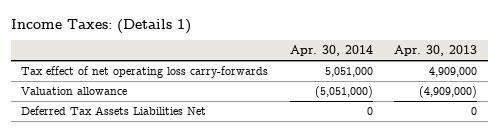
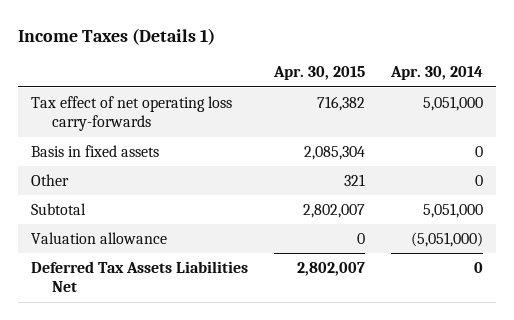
[10,18,191,34] Income Taxes: (Details 1) -> [18,28,216,46] Income Taxes (Details 1)
[394,45,478,57] Apr. 30, 2013 -> none
none -> [273,66,366,81] Apr. 30, 2015
none -> [31,144,160,157] Basis in fixed assets
none -> [31,173,70,186] Other
none -> [31,202,87,215] Subtotal

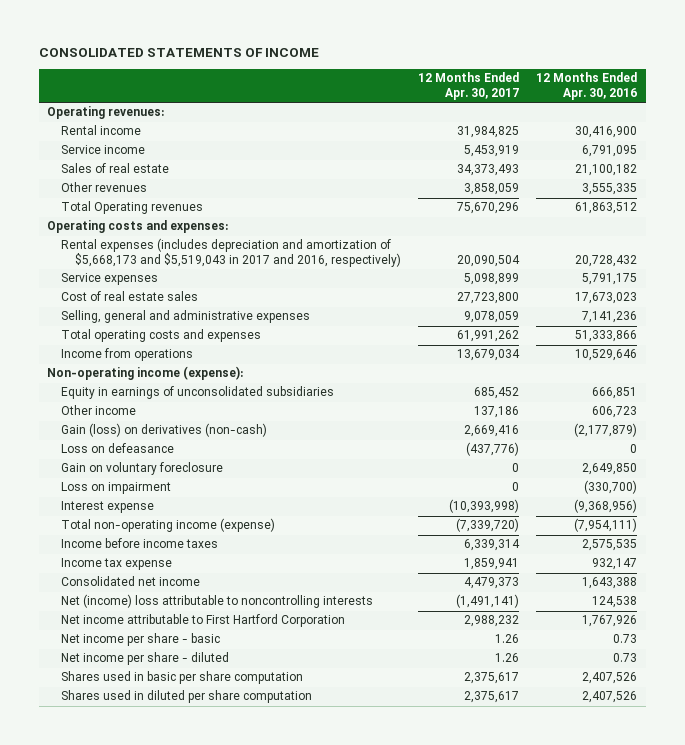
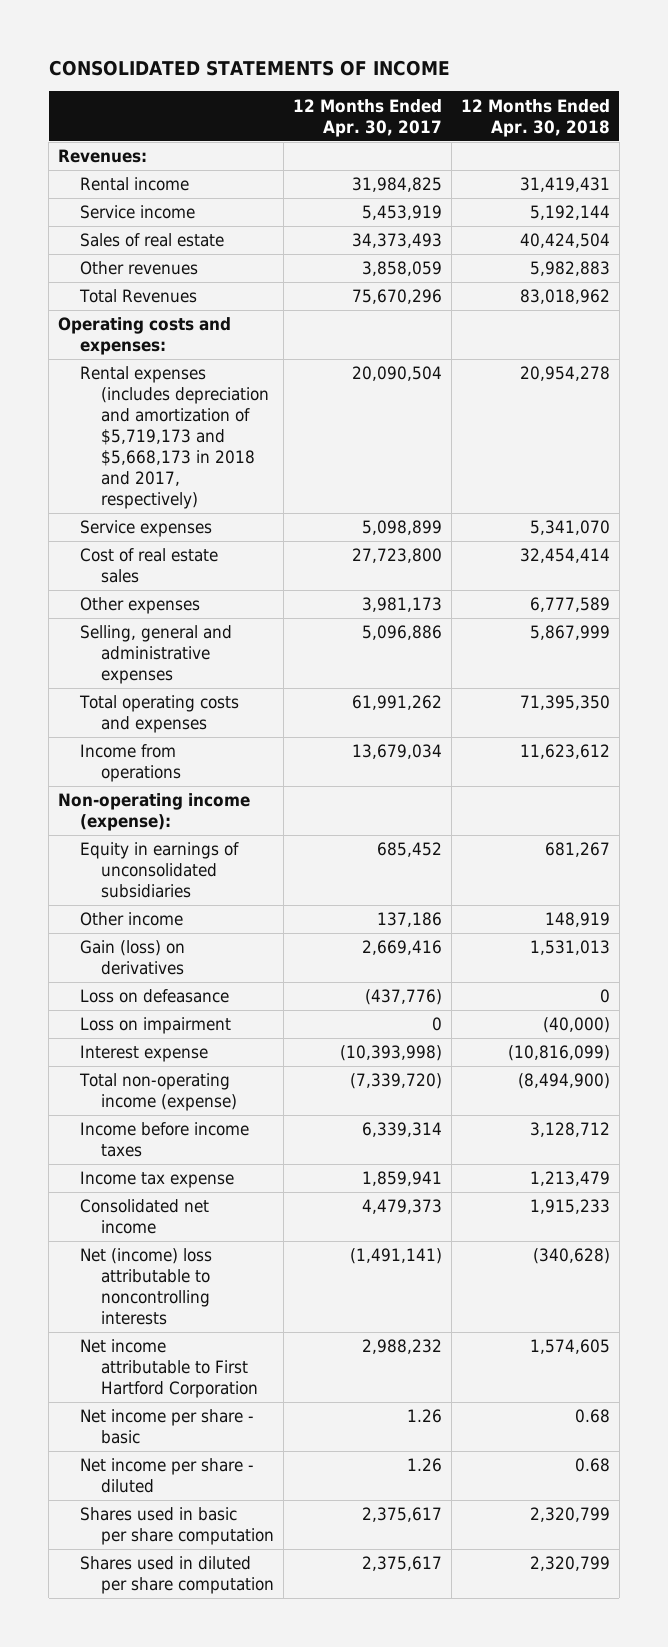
[536,72,638,101] 12 Months Ended Apr. 30, 2016 -> none
none -> [460,98,610,137] 12 Months Ended Apr. 30, 2018
[47,106,165,120] Operating revenues: -> [58,149,148,164] Revenues:
[61,201,204,215] Total Operating revenues -> [78,289,197,304] Total Revenues
[61,238,402,268] Rental expenses (includes depreciation and amortization of $5,668,173 and $5,519,043 in 2017 and 2016, respectively) -> [79,366,270,510] Rental expenses (includes depreciation and amortization of $5,719,173 and $5,668,173 in 2018 and 2017, respectively)
none -> [79,597,200,615] Other expenses
[464,311,520,324] 9,078,059 -> [362,625,443,641] 5,096,886
[61,423,268,438] Gain (loss) on derivatives (non-cash) -> [79,940,185,976] Gain (loss) on derivatives
[61,462,224,476] Gain on voluntary foreclosure -> none

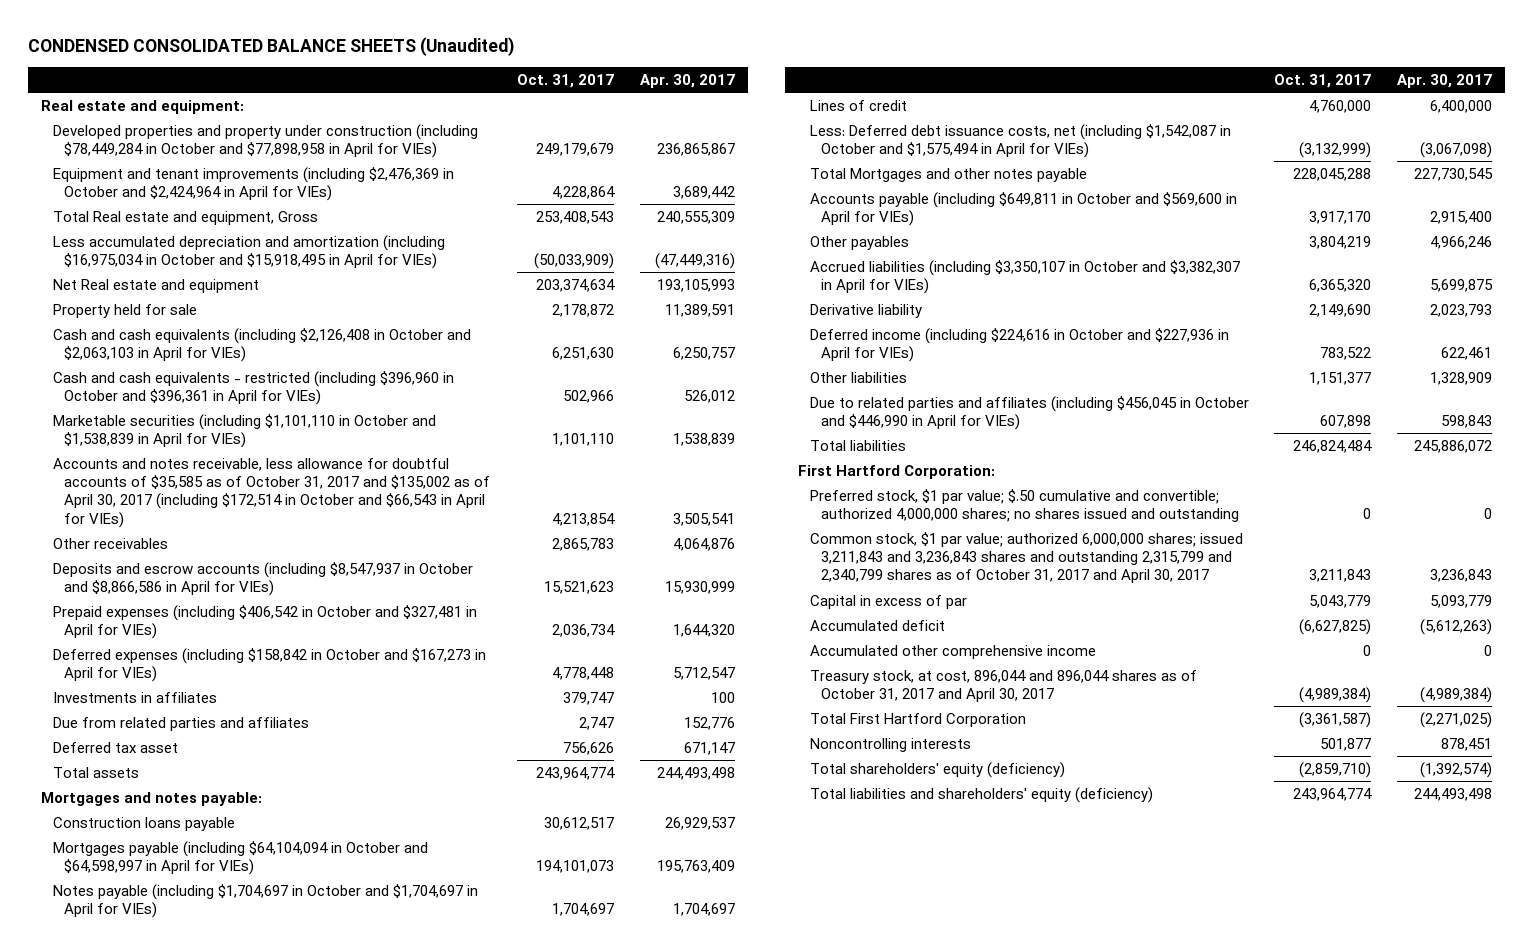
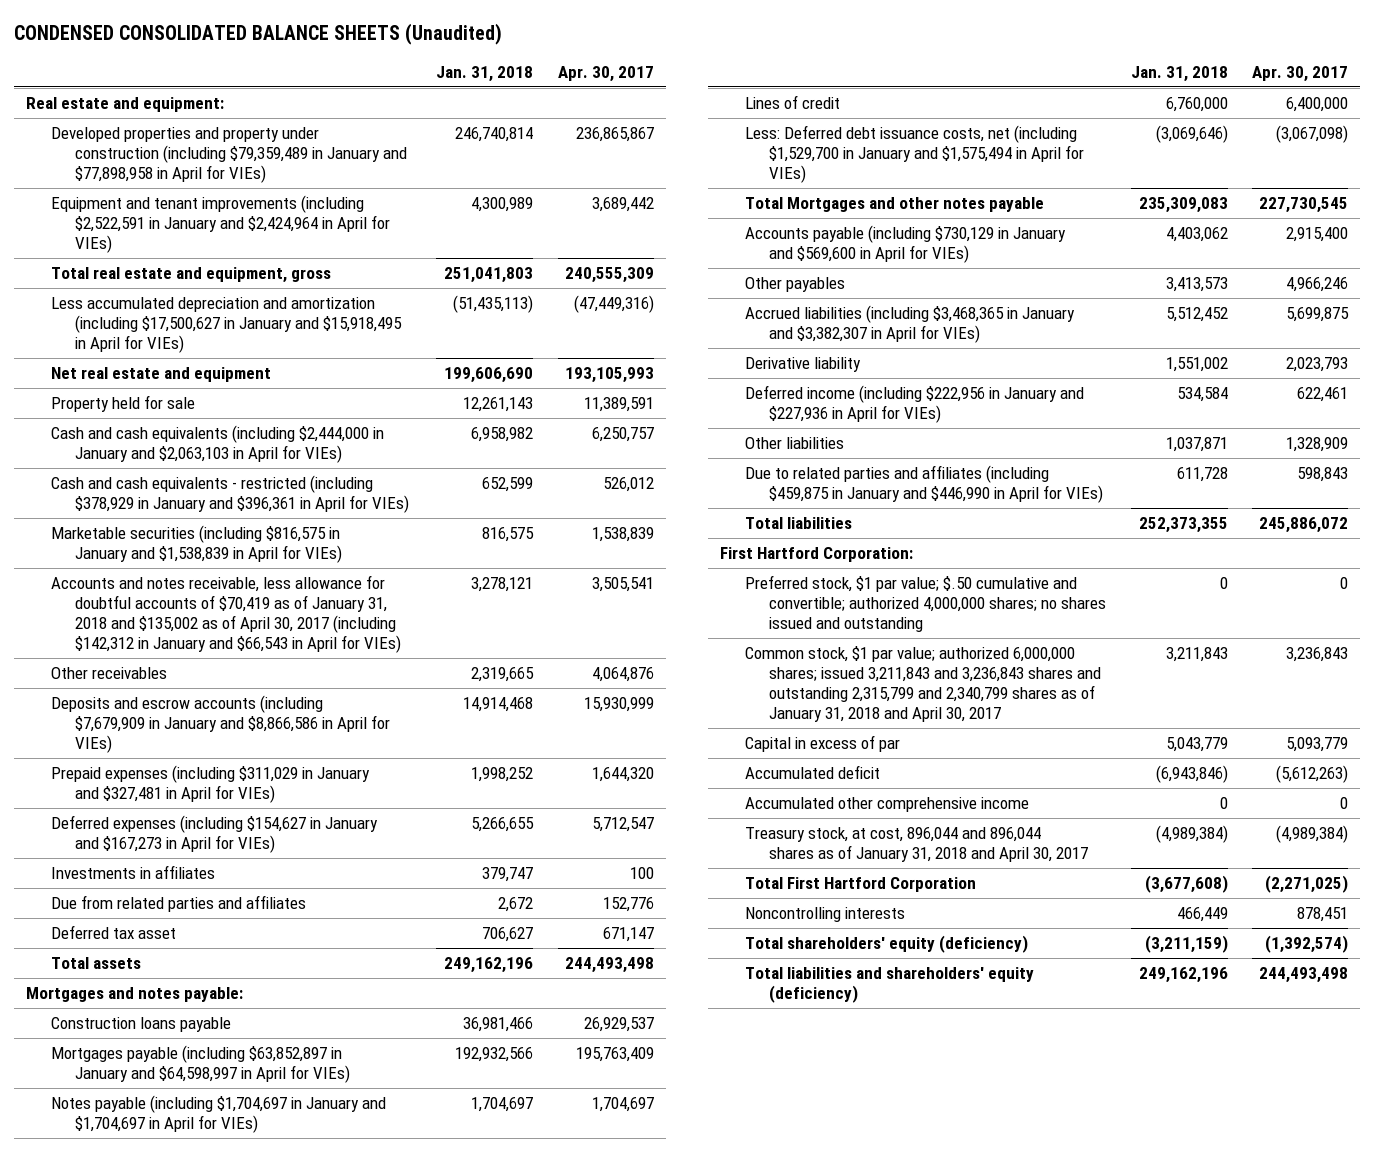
[517,73,615,88] Oct. 31, 2017 -> none
none -> [436,65,534,82] Jan. 31, 2018
[52,123,478,159] Developed properties and property under construction (including $78,449,284 in October and $77,898,958 in April for VIEs) -> [50,126,408,183] Developed properties and property under construction (including $79,359,489 in January and $77,898,958 in April for VIEs)
[52,166,454,202] Equipment and tenant improvements (including $2,476,369 in October and $2,424,964 in April for VIEs) -> [50,194,391,253] Equipment and tenant improvements (including $2,522,591 in January and $2,424,964 in April for VIEs)
[52,210,318,225] Total Real estate and equipment, Gross -> [50,266,331,283] Total real estate and equipment, gross
[52,234,445,270] Less accumulated depreciation and amortization (including $16,975,034 in October and $15,918,495 in April for VIEs) -> [50,296,403,353] Less accumulated depreciation and amortization (including $17,500,627 in January and $15,918,495 in April for VIEs)
[52,278,259,293] Net Real estate and equipment -> [50,366,271,382] Net real estate and equipment
[52,327,471,363] Cash and cash equivalents (including $2,126,408 in October and $2,063,103 in April for VIEs) -> [50,424,384,463] Cash and cash equivalents (including $2,444,000 in January and $2,063,103 in April for VIEs)
[52,370,454,406] Cash and cash equivalents - restricted (including $396,960 in October and $396,361 in April for VIEs) -> [50,474,410,513] Cash and cash equivalents - restricted (including $378,929 in January and $396,361 in April for VIEs)
[52,413,436,449] Marketable securities (including $1,101,110 in October and $1,538,839 in April for VIEs) -> [50,524,343,563] Marketable securities (including $816,575 in January and $1,538,839 in April for VIEs)
[52,457,491,528] Accounts and notes receivable, less allowance for doubtful accounts of $35,585 as of October 31, 2017 and $135,002 as of April 30, 2017 (including $172,514 in October and $66,543 in April for VIEs) -> [50,574,402,654] Accounts and notes receivable, less allowance for doubtful accounts of $70,419 as of January 31, 2018 and $135,002 as of April 30, 2017 (including $142,312 in January and $66,543 in April for VIEs)
[52,561,473,597] Deposits and escrow accounts (including $8,547,937 in October and $8,866,586 in April for VIEs) -> [50,694,391,753] Deposits and escrow accounts (including $7,679,909 in January and $8,866,586 in April for VIEs)
[52,604,477,640] Prepaid expenses (including $406,542 in October and $327,481 in April for VIEs) -> [50,764,370,803] Prepaid expenses (including $311,029 in January and $327,481 in April for VIEs)
[52,647,486,683] Deferred expenses (including $158,842 in October and $167,273 in April for VIEs) -> [50,814,378,853] Deferred expenses (including $154,627 in January and $167,273 in April for VIEs)
[52,840,428,876] Mortgages payable (including $64,104,094 in October and $64,598,997 in April for VIEs) -> [50,1044,351,1083] Mortgages payable (including $63,852,897 in January and $64,598,997 in April for VIEs)
[52,883,478,919] Notes payable (including $1,704,697 in October and $1,704,697 in April for VIEs) -> [50,1094,386,1133] Notes payable (including $1,704,697 in January and $1,704,697 in April for VIEs)
[809,123,1231,159] Less: Deferred debt issuance costs, net (including $1,542,087 in October and $1,575,494 in April for VIEs) -> [744,124,1085,183] Less: Deferred debt issuance costs, net (including $1,529,700 in January and $1,575,494 in April for VIEs)
[809,191,1237,227] Accounts payable (including $649,811 in October and $569,600 in April for VIEs) -> [744,224,1066,263] Accounts payable (including $730,129 in January and $569,600 in April for VIEs)
[809,259,1240,295] Accrued liabilities (including $3,350,107 in October and $3,382,307 in April for VIEs) -> [744,304,1075,343] Accrued liabilities (including $3,468,365 in January and $3,382,307 in April for VIEs)
[809,327,1229,363] Deferred income (including $224,616 in October and $227,936 in April for VIEs) -> [744,384,1084,423] Deferred income (including $222,956 in January and $227,936 in April for VIEs)
[809,395,1249,431] Due to related parties and affiliates (including $456,045 in October and $446,990 in April for VIEs) -> [744,464,1104,503] Due to related parties and affiliates (including $459,875 in January and $446,990 in April for VIEs)
[809,531,1243,584] Common stock, $1 par value; authorized 6,000,000 shares; issued 3,211,843 and 3,236,843 shares and outstanding 2,315,799 and 2,340,799 shares as of October 31, 2017 and April 30, 2017 -> [744,645,1102,723] Common stock, $1 par value; authorized 6,000,000 shares; issued 3,211,843 and 3,236,843 shares and outstanding 2,315,799 and 2,340,799 shares as of January 31, 2018 and April 30, 2017
[809,669,1197,703] Treasury stock, at cost, 896,044 and 896,044 shares as of October 31, 2017 and April 30, 2017 -> [744,826,1089,862] Treasury stock, at cost, 896,044 and 896,044 shares as of January 31, 2018 and April 30, 2017

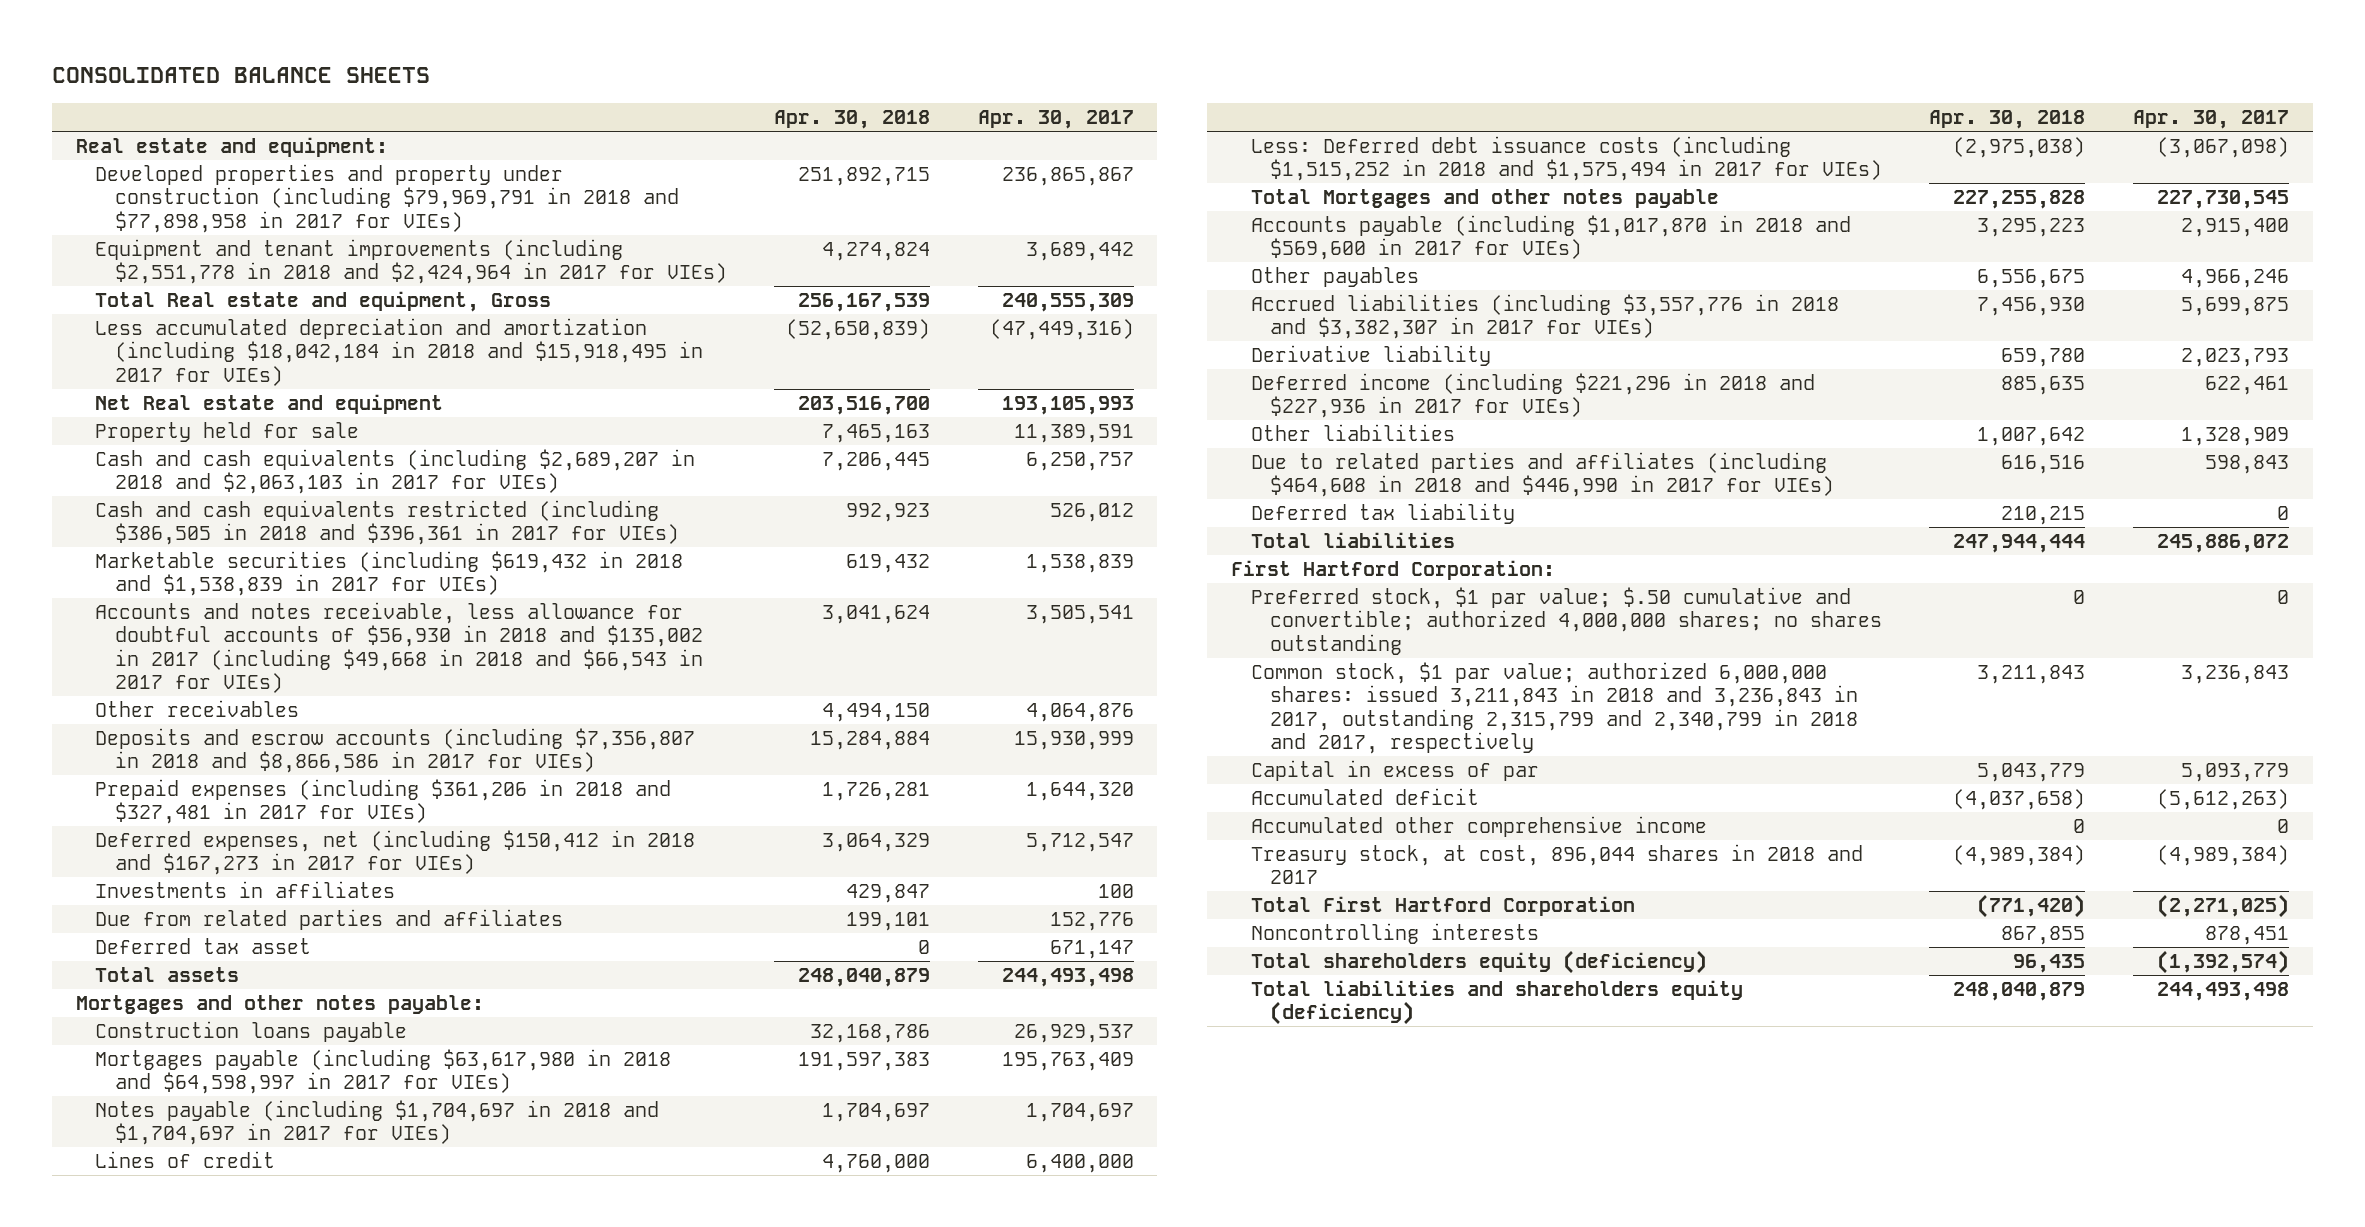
[13,23,502,46] CONDENSED CONSOLIDATED BALANCE SHEETS (Unaudited) -> [52,67,431,84] CONSOLIDATED BALANCE SHEETS
[436,65,534,82] Jan. 31, 2018 -> none
none -> [774,110,931,130] Apr. 30, 2018
[50,126,408,183] Developed properties and property under construction (including $79,359,489 in January and $77,898,958 in April for VIEs) -> [95,164,679,233] Developed properties and property under construction (including $79,969,791 in 2018 and $77,898,958 in 2017 for VIEs)
[50,194,391,253] Equipment and tenant improvements (including $2,522,591 in January and $2,424,964 in April for VIEs) -> [95,239,727,285] Equipment and tenant improvements (including $2,551,778 in 2018 and $2,424,964 in 2017 for VIEs)
[50,266,331,283] Total real estate and equipment, gross -> [95,291,552,313] Total Real estate and equipment, Gross
[50,296,403,353] Less accumulated depreciation and amortization (including $17,500,627 in January and $15,918,495 in April for VIEs) -> [95,318,703,386] Less accumulated depreciation and amortization (including $18,042,184 in 2018 and $15,918,495 in 2017 for VIEs)
[50,366,271,382] Net real estate and equipment -> [95,394,444,415] Net Real estate and equipment
[50,424,384,463] Cash and cash equivalents (including $2,444,000 in January and $2,063,103 in April for VIEs) -> [95,449,696,495] Cash and cash equivalents (including $2,689,207 in 2018 and $2,063,103 in 2017 for VIEs)
[50,474,410,513] Cash and cash equivalents - restricted (including $378,929 in January and $396,361 in April for VIEs) -> [95,500,679,546] Cash and cash equivalents restricted (including $386,505 in 2018 and $396,361 in 2017 for VIEs)
[50,524,343,563] Marketable securities (including $816,575 in January and $1,538,839 in April for VIEs) -> [95,551,684,597] Marketable securities (including $619,432 in 2018 and $1,538,839 in 2017 for VIEs)
[50,574,402,654] Accounts and notes receivable, less allowance for doubtful accounts of $70,419 as of January 31, 2018 and $135,002 as of April 30, 2017 (including $142,312 in January and $66,543 in April for VIEs) -> [95,602,703,693] Accounts and notes receivable, less allowance for doubtful accounts of $56,930 in 2018 and $135,002 in 2017 (including $49,668 in 2018 and $66,543 in 2017 for VIEs)
[50,694,391,753] Deposits and escrow accounts (including $7,679,909 in January and $8,866,586 in April for VIEs) -> [95,728,696,774] Deposits and escrow accounts (including $7,356,807 in 2018 and $8,866,586 in 2017 for VIEs)
[50,764,370,803] Prepaid expenses (including $311,029 in January and $327,481 in April for VIEs) -> [95,779,672,825] Prepaid expenses (including $361,206 in 2018 and $327,481 in 2017 for VIEs)
[50,814,378,853] Deferred expenses (including $154,627 in January and $167,273 in April for VIEs) -> [95,830,696,876] Deferred expenses, net (including $150,412 in 2018 and $167,273 in 2017 for VIEs)
[26,986,244,1002] Mortgages and notes payable: -> [75,995,484,1015] Mortgages and other notes payable:
[50,1044,351,1083] Mortgages payable (including $63,852,897 in January and $64,598,997 in April for VIEs) -> [95,1049,672,1095] Mortgages payable (including $63,617,980 in 2018 and $64,598,997 in 2017 for VIEs)
[50,1094,386,1133] Notes payable (including $1,704,697 in January and $1,704,697 in April for VIEs) -> [95,1100,660,1146] Notes payable (including $1,704,697 in 2018 and $1,704,697 in 2017 for VIEs)
[744,124,1085,183] Less: Deferred debt issuance costs, net (including $1,529,700 in January and $1,575,494 in April for VIEs) -> [1250,136,1883,182] Less: Deferred debt issuance costs (including $1,515,252 in 2018 and $1,575,494 in 2017 for VIEs)
[744,224,1066,263] Accounts payable (including $730,129 in January and $569,600 in April for VIEs) -> [1250,215,1851,261] Accounts payable (including $1,017,870 in 2018 and $569,600 in 2017 for VIEs)
[744,304,1075,343] Accrued liabilities (including $3,468,365 in January and $3,382,307 in April for VIEs) -> [1250,294,1839,340] Accrued liabilities (including $3,557,776 in 2018 and $3,382,307 in 2017 for VIEs)
[744,384,1084,423] Deferred income (including $222,956 in January and $227,936 in April for VIEs) -> [1250,373,1815,419] Deferred income (including $221,296 in 2018 and $227,936 in 2017 for VIEs)
[744,464,1104,503] Due to related parties and affiliates (including $459,875 in January and $446,990 in April for VIEs) -> [1250,452,1835,498] Due to related parties and affiliates (including $464,608 in 2018 and $446,990 in 2017 for VIEs)
none -> [1250,503,1515,525] Deferred tax liability
[744,574,1107,632] Preferred stock, $1 par value; $.50 cumulative and convertible; authorized 4,000,000 shares; no shares issued and outstanding -> [1250,587,1883,655] Preferred stock, $1 par value; $.50 cumulative and convertible; authorized 4,000,000 shares; no shares outstanding
[744,645,1102,723] Common stock, $1 par value; authorized 6,000,000 shares; issued 3,211,843 and 3,236,843 shares and outstanding 2,315,799 and 2,340,799 shares as of January 31, 2018 and April 30, 2017 -> [1250,662,1859,754] Common stock, $1 par value; authorized 6,000,000 shares: issued 3,211,843 in 2018 and 3,236,843 in 2017, outstanding 2,315,799 and 2,340,799 in 2018 and 2017, respectively
[744,826,1089,862] Treasury stock, at cost, 896,044 and 896,044 shares as of January 31, 2018 and April 30, 2017 -> [1250,844,1863,885] Treasury stock, at cost, 896,044 shares in 2018 and 2017
[744,934,1028,953] Total shareholders' equity (deficiency) -> [1250,950,1707,975] Total shareholders equity (deficiency)
[744,966,1034,1003] Total liabilities and shareholders' equity (deficiency) -> [1250,980,1743,1026] Total liabilities and shareholders equity (deficiency)

